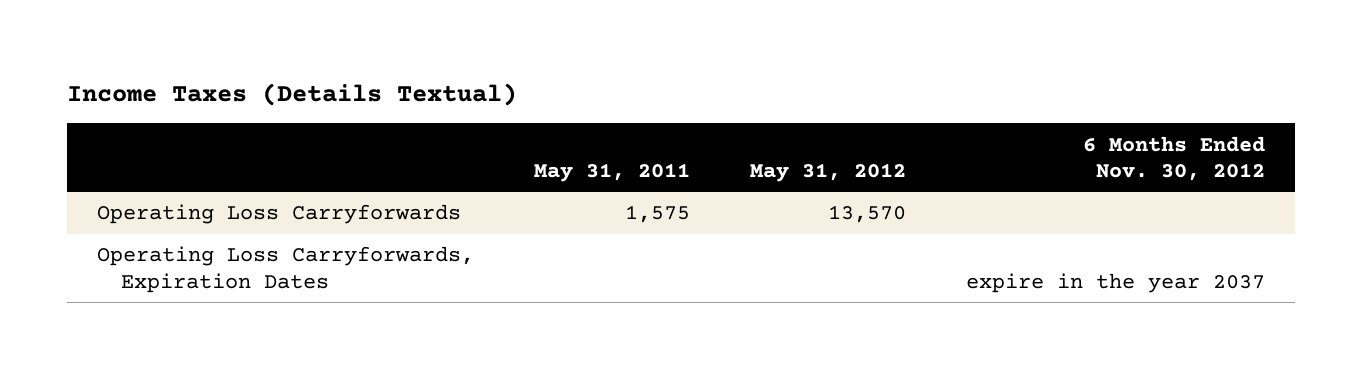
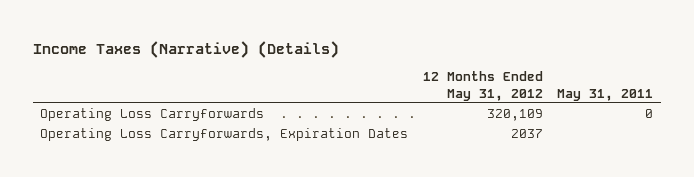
[66,83,517,107] Income Taxes (Details Textual) -> [33,40,340,58] Income Taxes (Narrative) (Details)
[750,162,907,182] May 31, 2012 -> none
[1083,135,1266,181] 6 Months Ended Nov. 30, 2012 -> none
none -> [422,71,543,101] 12 Months Ended May 31, 2012
[624,205,690,224] 1,575 -> [645,109,654,119] 0

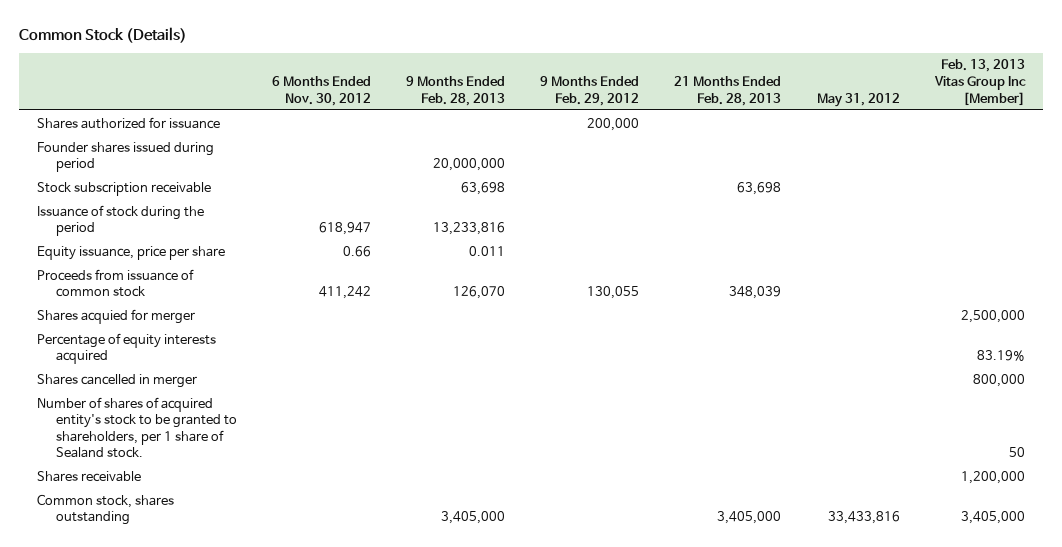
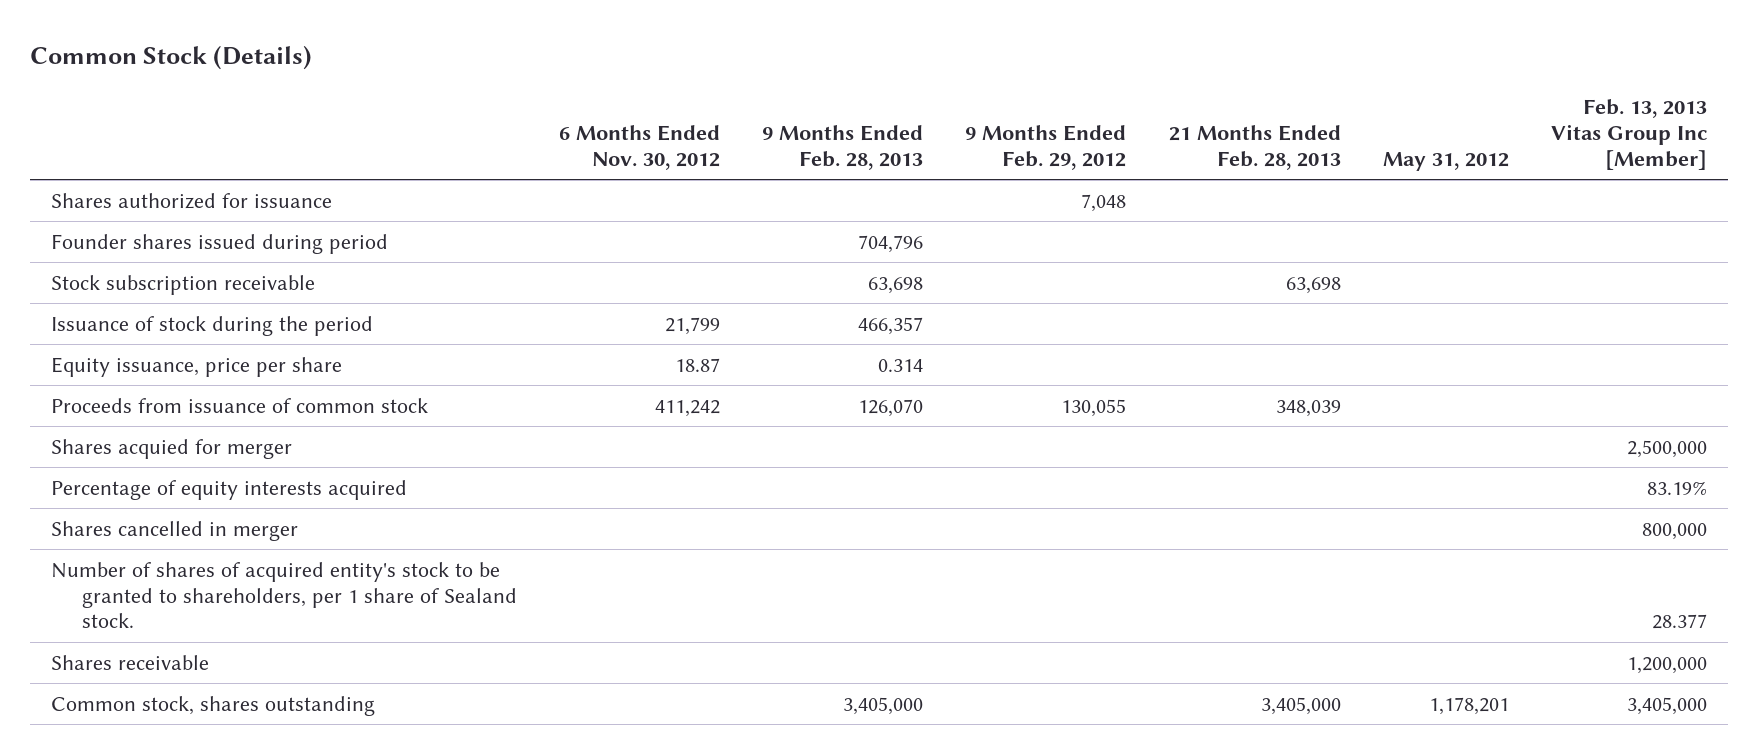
[587,117,640,131] 200,000 -> [1081,193,1127,212] 7,048
[433,158,506,172] 20,000,000 -> [858,234,924,253] 704,796
[318,222,371,236] 618,947 -> [664,316,720,335] 21,799
[433,222,506,236] 13,233,816 -> [858,316,924,335] 466,357
[342,245,371,257] 0.66 -> [674,357,720,372] 18.87
[469,245,506,256] 0.011 -> [878,358,924,372] 0.314
[1008,447,1025,458] 50 -> [1652,614,1708,630] 28.377
[827,511,900,525] 33,433,816 -> [1429,696,1510,715] 1,178,201

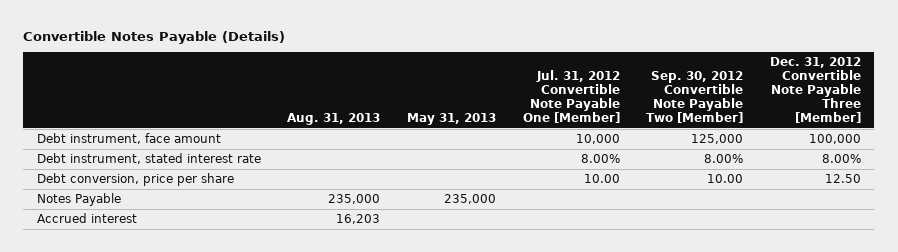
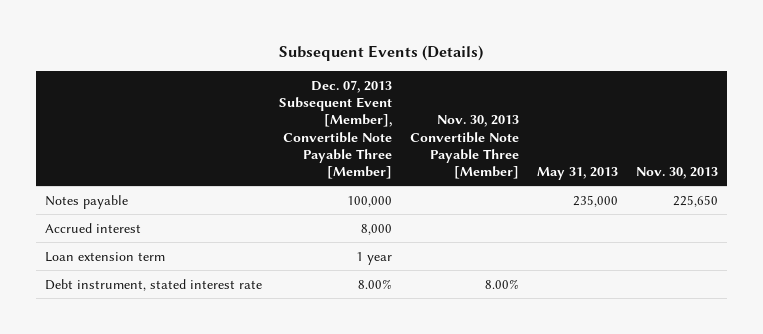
[23,30,286,44] Convertible Notes Payable (Details) -> [279,45,484,62] Subsequent Events (Details)
[287,112,381,125] Aug. 31, 2013 -> none
[522,70,620,123] Jul. 31, 2012 Convertible Note Payable One [Member] -> none
[646,71,744,123] Sep. 30, 2012 Convertible Note Payable Two [Member] -> none
[769,57,861,123] Dec. 31, 2012 Convertible Note Payable Three [Member] -> none
none -> [279,79,393,180] Dec. 07, 2013 Subsequent Event [Member], Convertible Note Payable Three [Member]
none -> [410,115,520,180] Nov. 30, 2013 Convertible Note Payable Three [Member]
none -> [636,167,719,180] Nov. 30, 2013
[36,133,221,145] Debt instrument, face amount -> none
[36,173,234,187] Debt conversion, price per share -> none
[36,193,121,207] Notes Payable -> [44,194,128,209] Notes payable
none -> [44,251,165,262] Loan extension term
[36,153,261,165] Debt instrument, stated interest rate -> [44,278,262,291] Debt instrument, stated interest rate

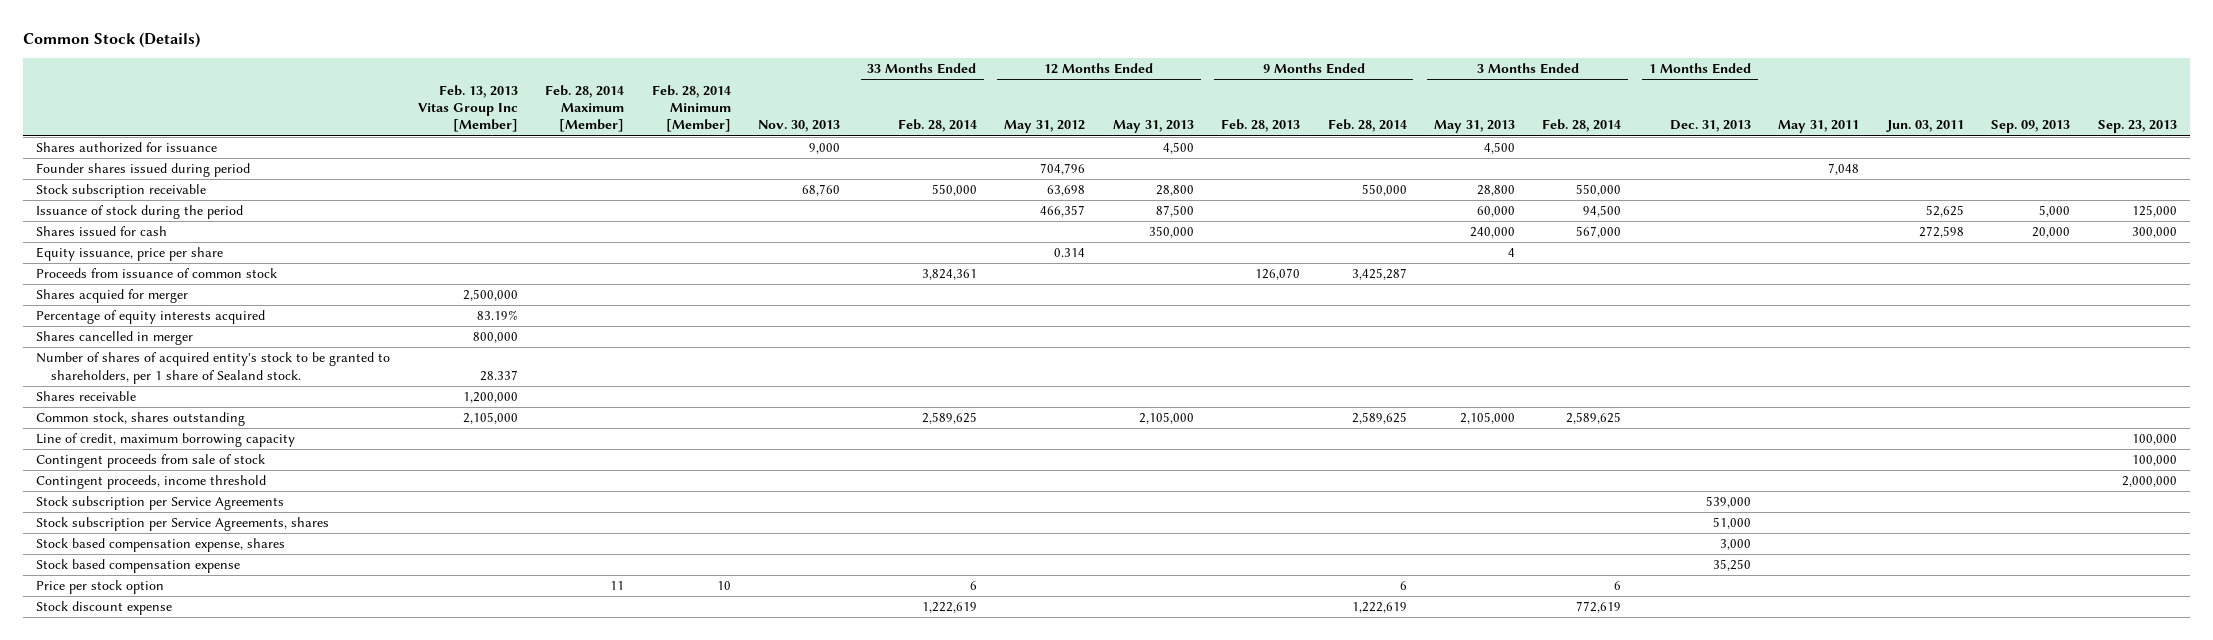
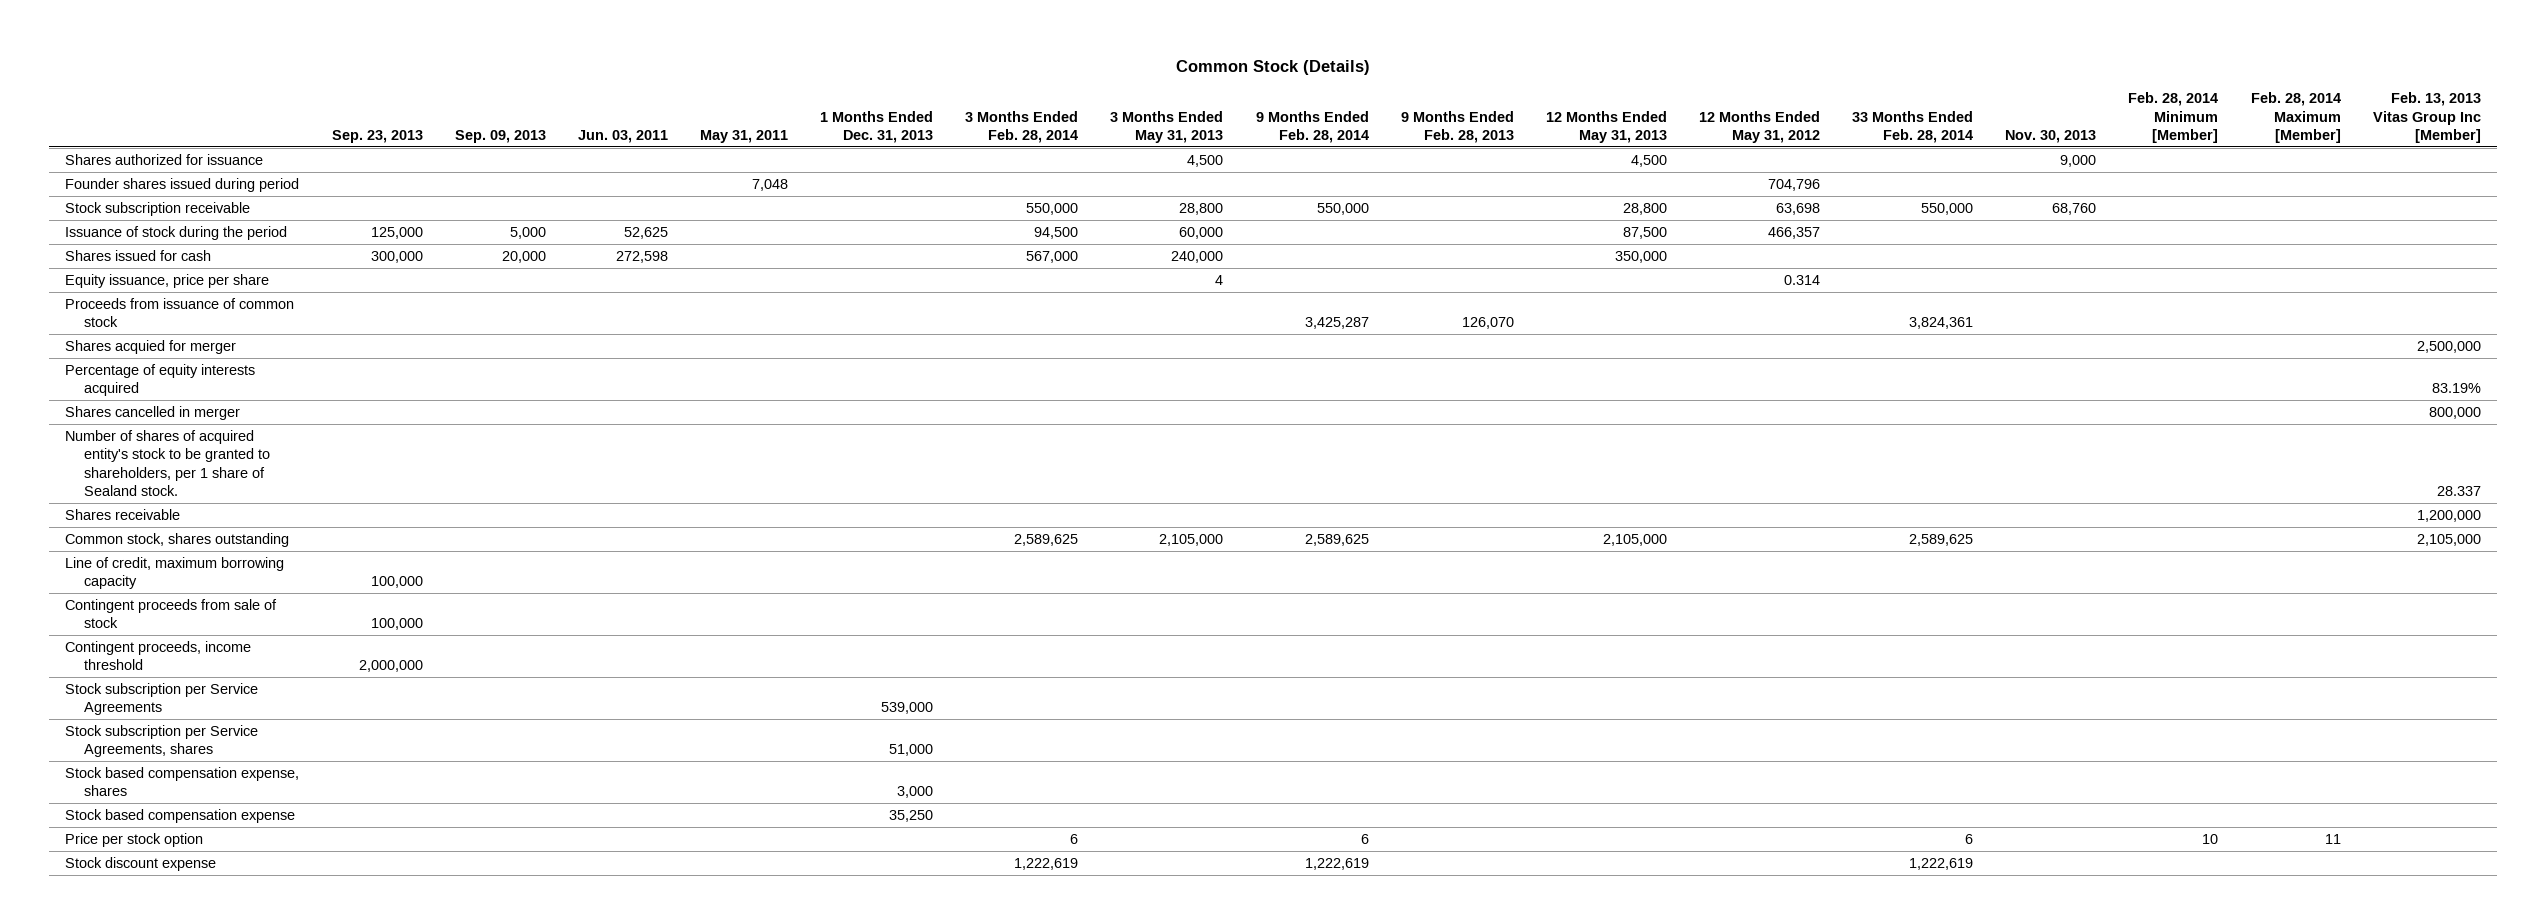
[1576,601,1622,614] 772,619 -> [1014,857,1079,870] 1,222,619

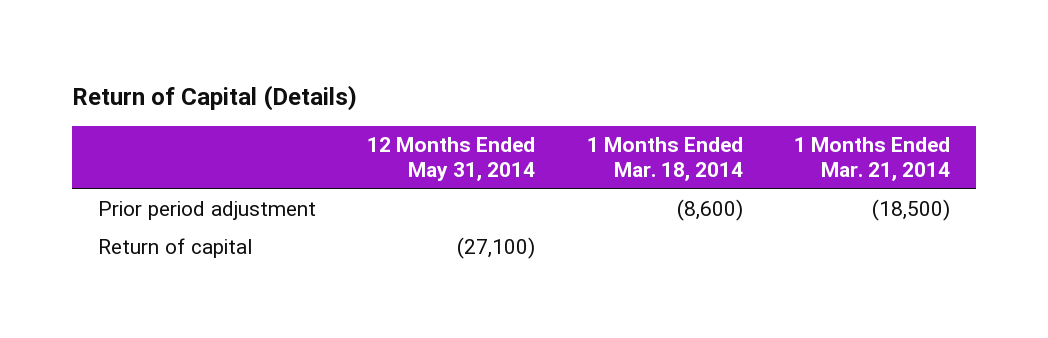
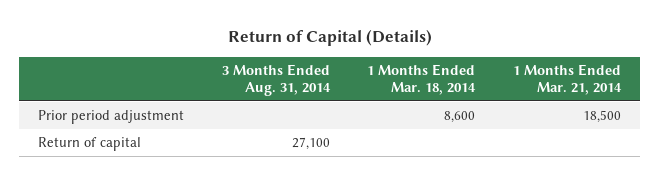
[367,137,536,182] 12 Months Ended May 31, 2014 -> none
none -> [221,64,331,97] 3 Months Ended Aug. 31, 2014
[676,199,743,222] (8,600) -> [444,111,476,124] 8,600
[872,199,951,222] (18,500) -> [582,110,621,124] 18,500

